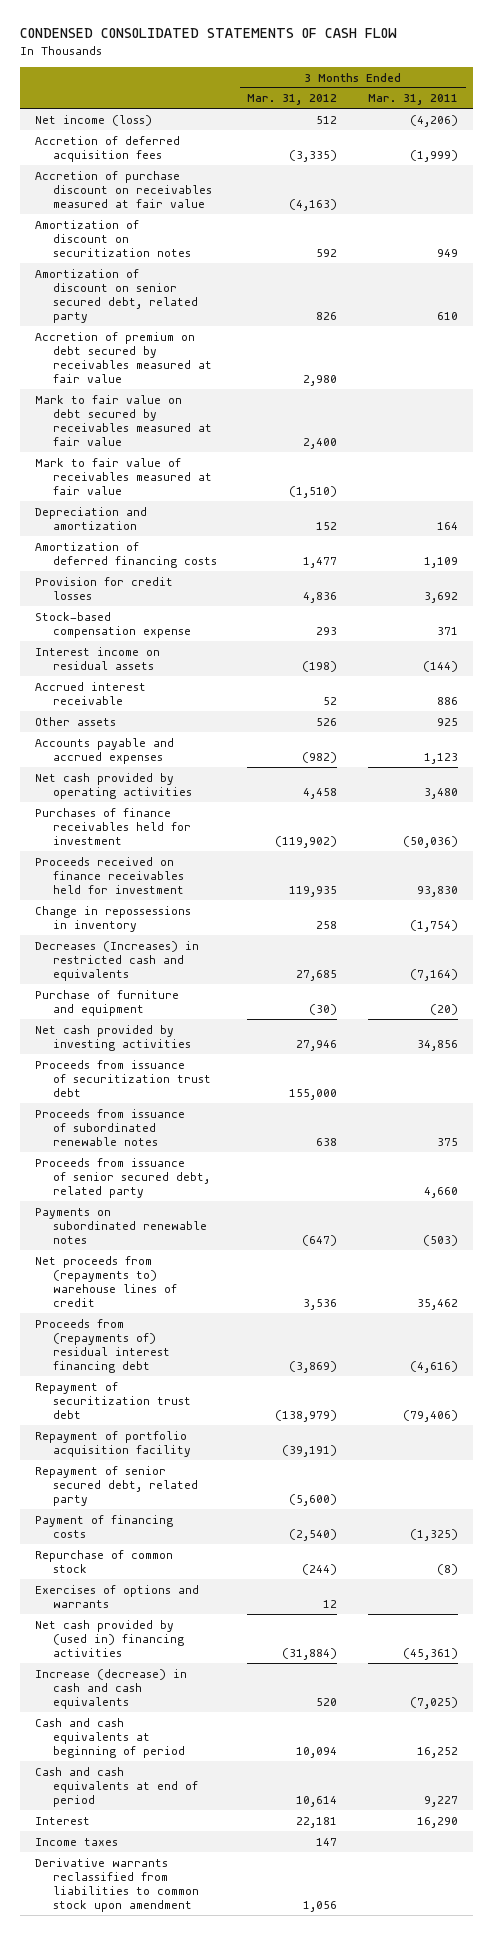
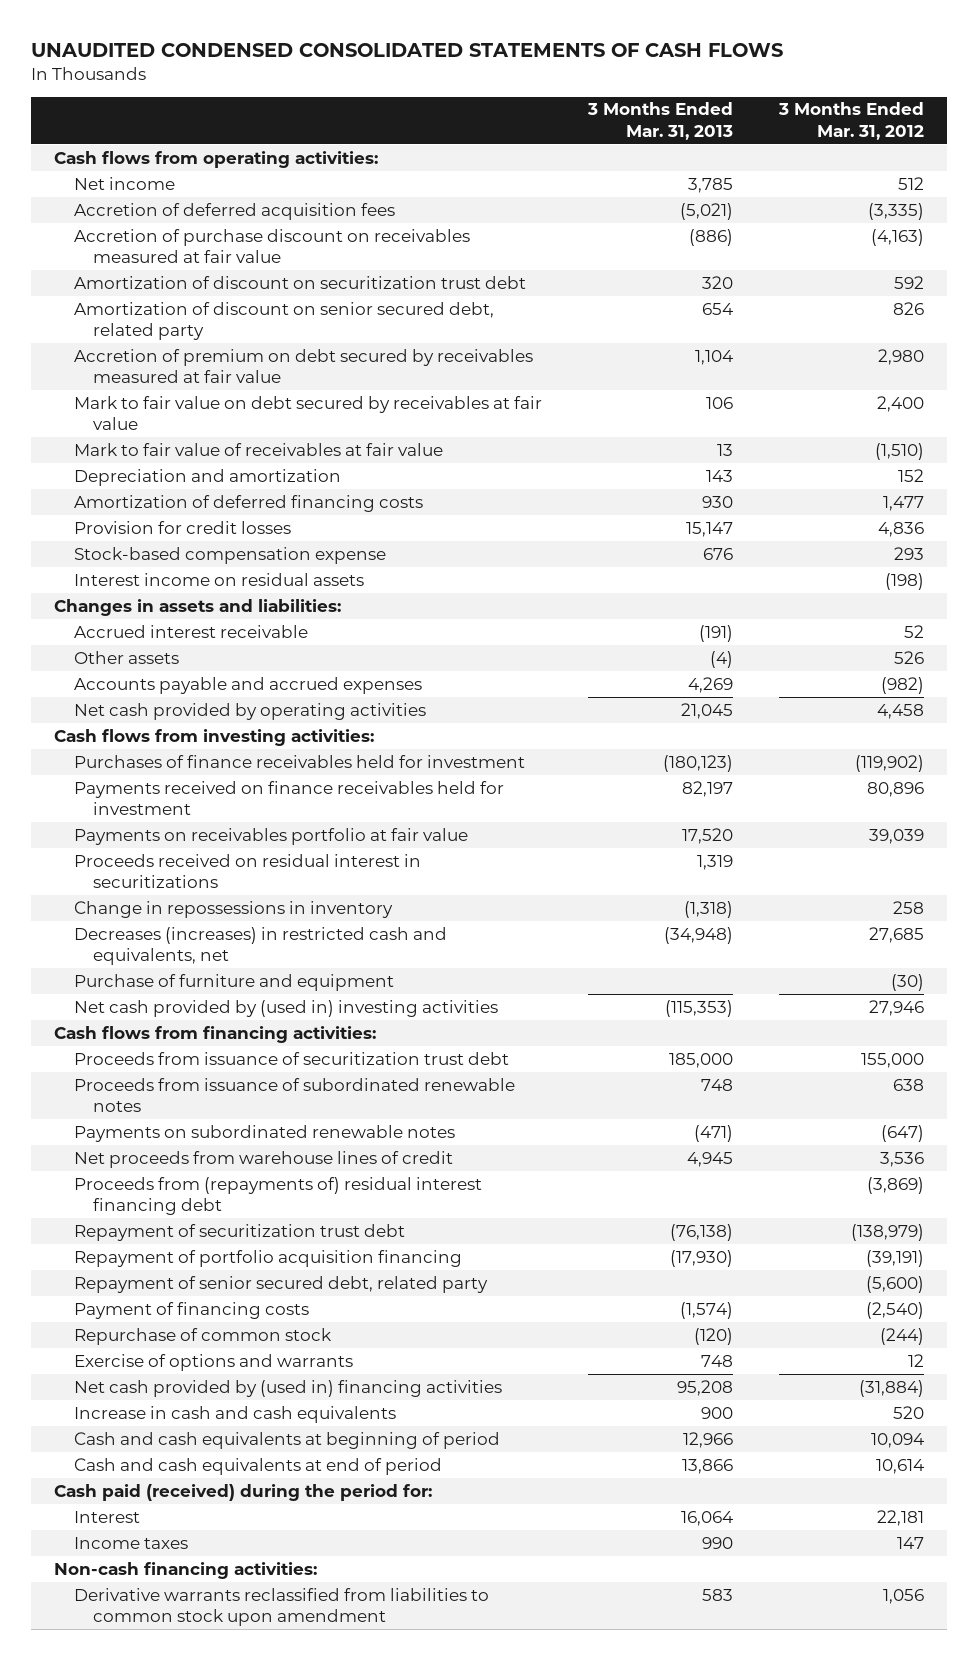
[19,28,397,39] CONDENSED CONSOLIDATED STATEMENTS OF CASH FLOW -> [30,43,783,58] UNAUDITED CONDENSED CONSOLIDATED STATEMENTS OF CASH FLOWS
[367,94,458,106] Mar. 31, 2011 -> none
none -> [586,102,733,140] 3 Months Ended Mar. 31, 2013
none -> [54,150,379,168] Cash flows from operating activities:
[34,114,152,126] Net income (loss) -> [73,176,175,190] Net income
[34,219,191,258] Amortization of discount on securitization notes -> [73,275,526,289] Amortization of discount on securitization trust debt
[34,394,212,447] Mark to fair value on debt secured by receivables measured at fair value -> [73,395,542,431] Mark to fair value on debt secured by receivables at fair value
[34,457,212,496] Mark to fair value of receivables measured at fair value -> [73,442,443,456] Mark to fair value of receivables at fair value
none -> [54,598,342,616] Changes in assets and liabilities:
none -> [54,728,375,746] Cash flows from investing activities:
[34,856,184,895] Proceeds received on finance receivables held for investment -> [73,780,504,816] Payments received on finance receivables held for investment
[289,886,338,898] 119,935 -> [866,781,924,797] 80,896
none -> [73,827,468,845] Payments on receivables portfolio at fair value
none -> [73,853,421,889] Proceeds received on residual interest in securitizations
[34,940,199,982] Decreases (Increases) in restricted cash and equivalents -> [73,926,447,966] Decreases (increases) in restricted cash and equivalents, net
[34,1024,191,1051] Net cash provided by investing activities -> [73,999,498,1017] Net cash provided by (used in) investing activities
none -> [54,1025,377,1043] Cash flows from financing activities:
[34,1157,210,1199] Proceeds from issuance of senior secured debt, related party -> none
[34,1255,177,1308] Net proceeds from (repayments to) warehouse lines of credit -> [73,1150,453,1168] Net proceeds from warehouse lines of credit
[34,1430,191,1457] Repayment of portfolio acquisition facility -> [73,1249,462,1267] Repayment of portfolio acquisition financing
[34,1584,199,1608] Exercises of options and warrants -> [73,1353,353,1371] Exercise of options and warrants
[34,1668,187,1710] Increase (decrease) in cash and cash equivalents -> [73,1405,396,1423] Increase in cash and cash equivalents
none -> [54,1483,433,1501] Cash paid (received) during the period for:
none -> [54,1561,318,1579] Non-cash financing activities:

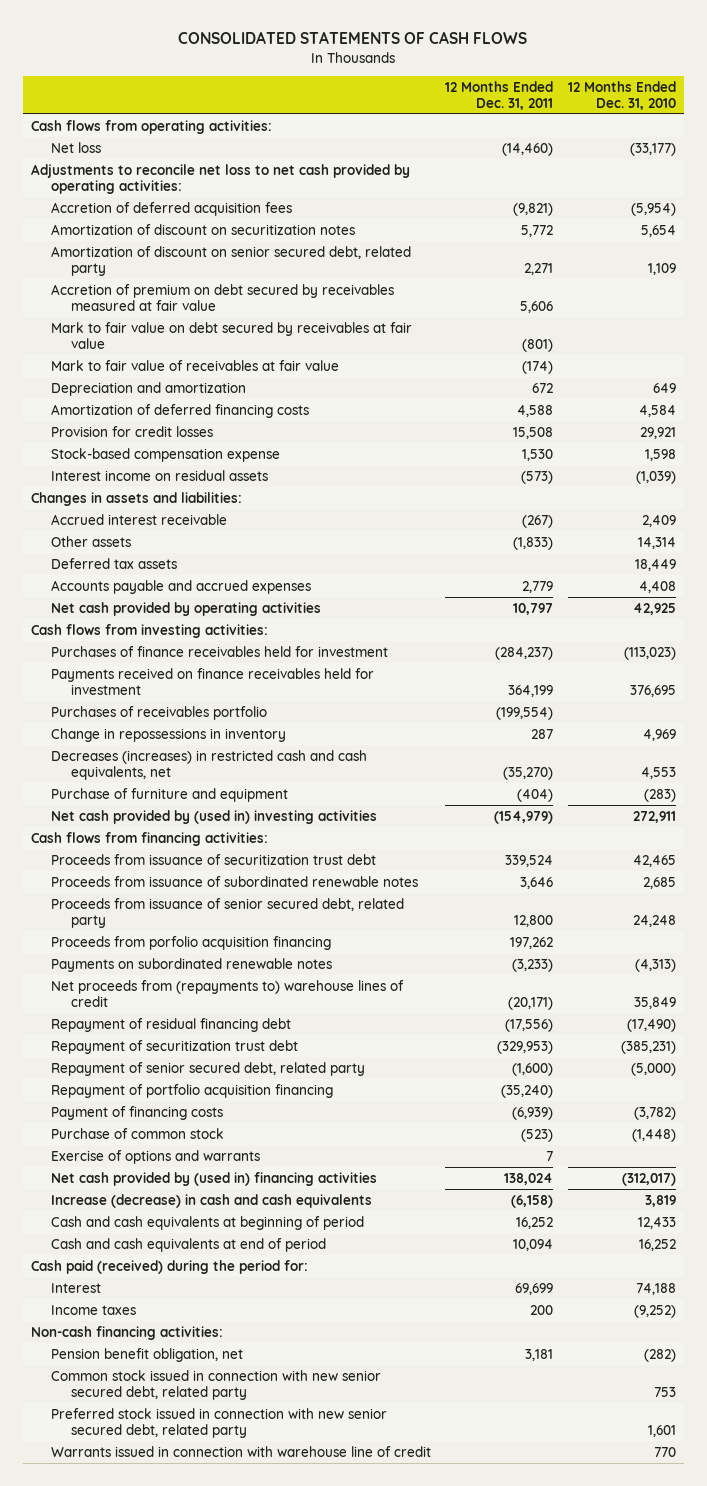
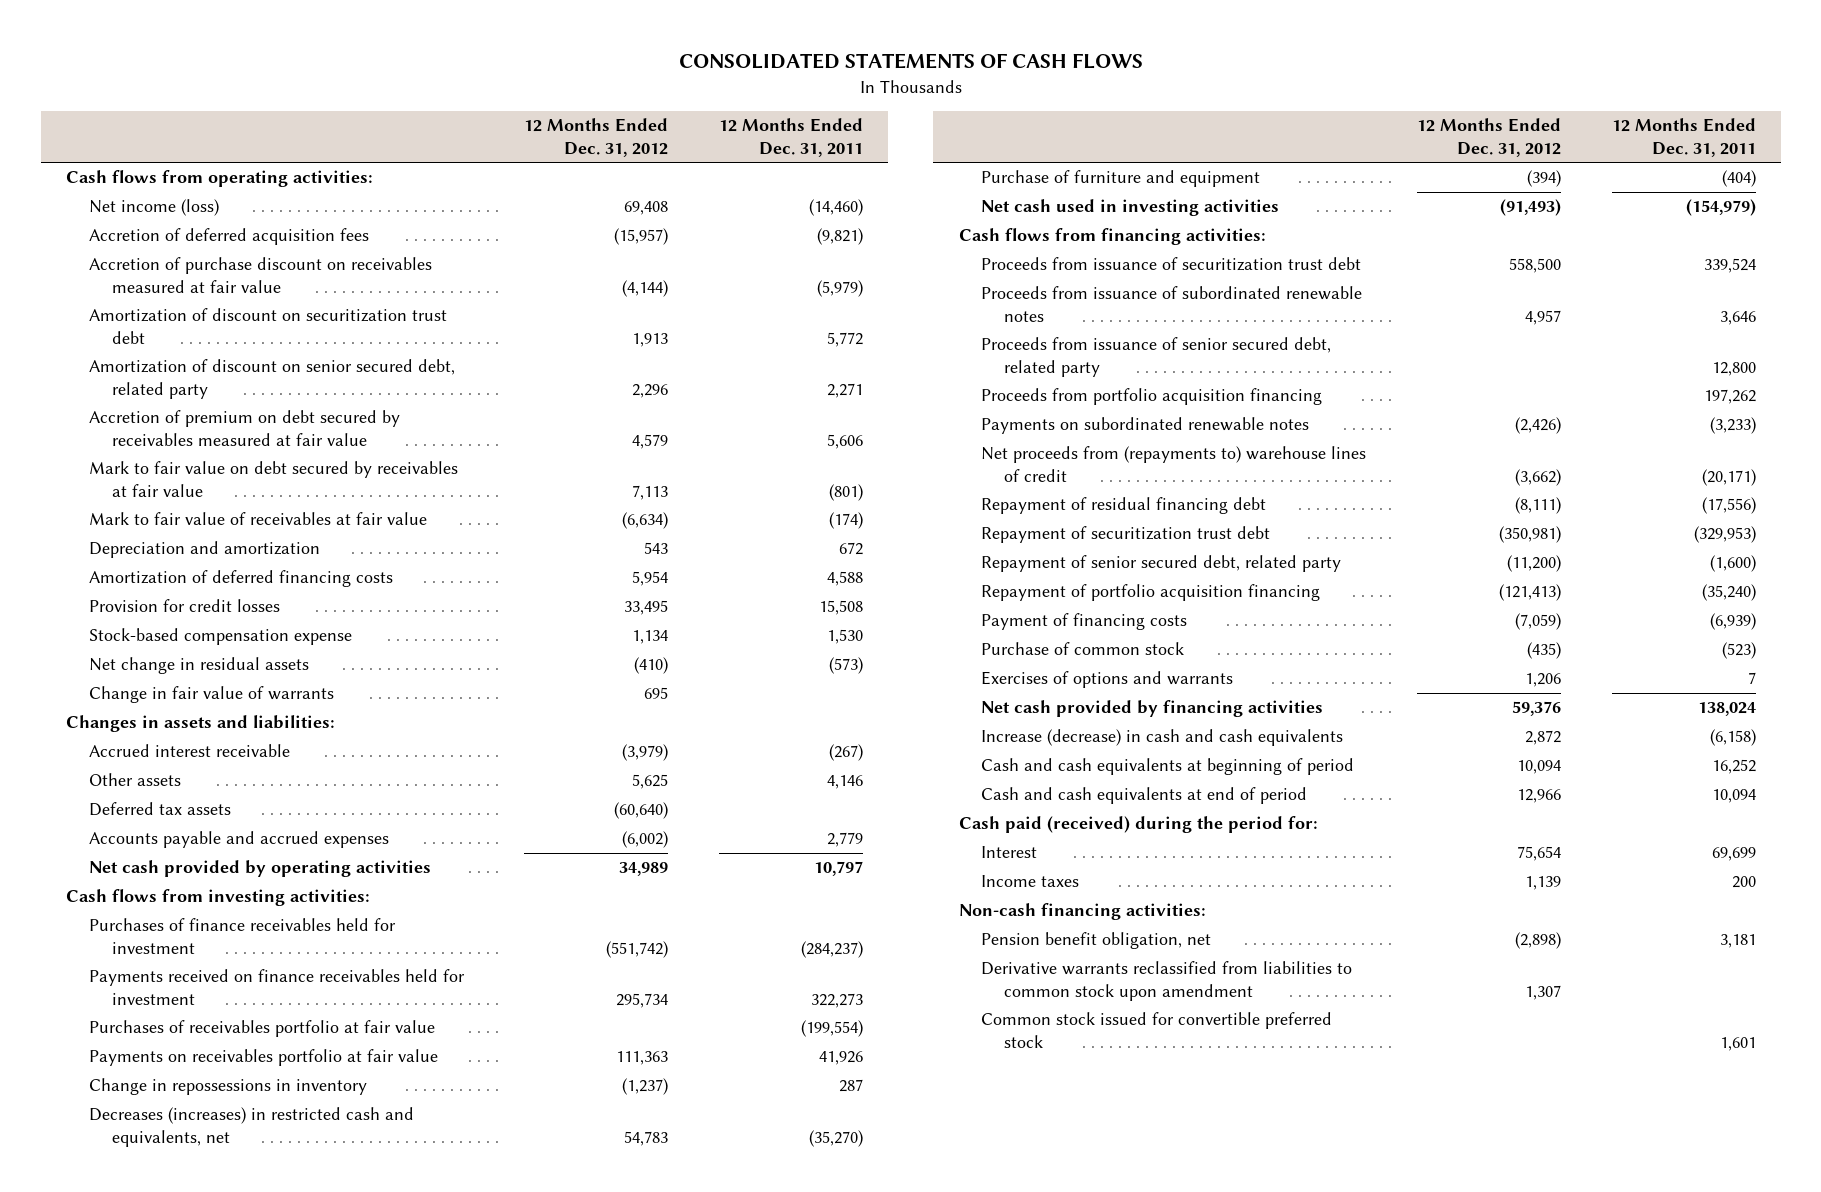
[568,80,677,110] 12 Months Ended Dec. 31, 2010 -> none
none -> [524,117,669,157] 12 Months Ended Dec. 31, 2012
[30,163,410,194] Adjustments to reconcile net loss to net cash provided by operating activities: -> none
[50,141,101,153] Net loss -> [88,199,219,217] Net income (loss)
none -> [88,257,432,293] Accretion of purchase discount on receivables measured at fair value
[50,223,355,235] Amortization of discount on securitization notes -> [88,308,447,344] Amortization of discount on securitization trust debt
[50,469,268,481] Interest income on residual assets -> [88,657,309,675] Net change in residual assets
none -> [88,686,334,704] Change in fair value of warrants
[513,536,554,550] (1,833) -> [826,775,863,790] 4,146
[508,684,554,697] 364,199 -> [810,992,863,1008] 322,273
[50,705,267,720] Purchases of receivables portfolio -> [88,1020,435,1038] Purchases of receivables portfolio at fair value
none -> [88,1049,438,1067] Payments on receivables portfolio at fair value
[50,749,367,780] Decreases (increases) in restricted cash and cash equivalents, net -> [88,1107,414,1147] Decreases (increases) in restricted cash and equivalents, net
[50,809,377,824] Net cash provided by (used in) investing activities -> [981,199,1280,217] Net cash used in investing activities
[50,935,331,950] Proceeds from porfolio acquisition financing -> [981,388,1323,406] Proceeds from portfolio acquisition financing
[50,1149,260,1164] Exercise of options and warrants -> [981,671,1234,689] Exercises of options and warrants
[50,1171,377,1186] Net cash provided by (used in) financing activities -> [981,700,1324,718] Net cash provided by financing activities
[50,1369,381,1400] Common stock issued in connection with new senior secured debt, related party -> none
[50,1407,387,1438] Preferred stock issued in connection with new senior secured debt, related party -> none
[50,1445,431,1457] Warrants issued in connection with warehouse line of credit -> none
none -> [981,961,1353,1001] Derivative warrants reclassified from liabilities to common stock upon amendment
none -> [981,1012,1333,1048] Common stock issued for convertible preferred stock

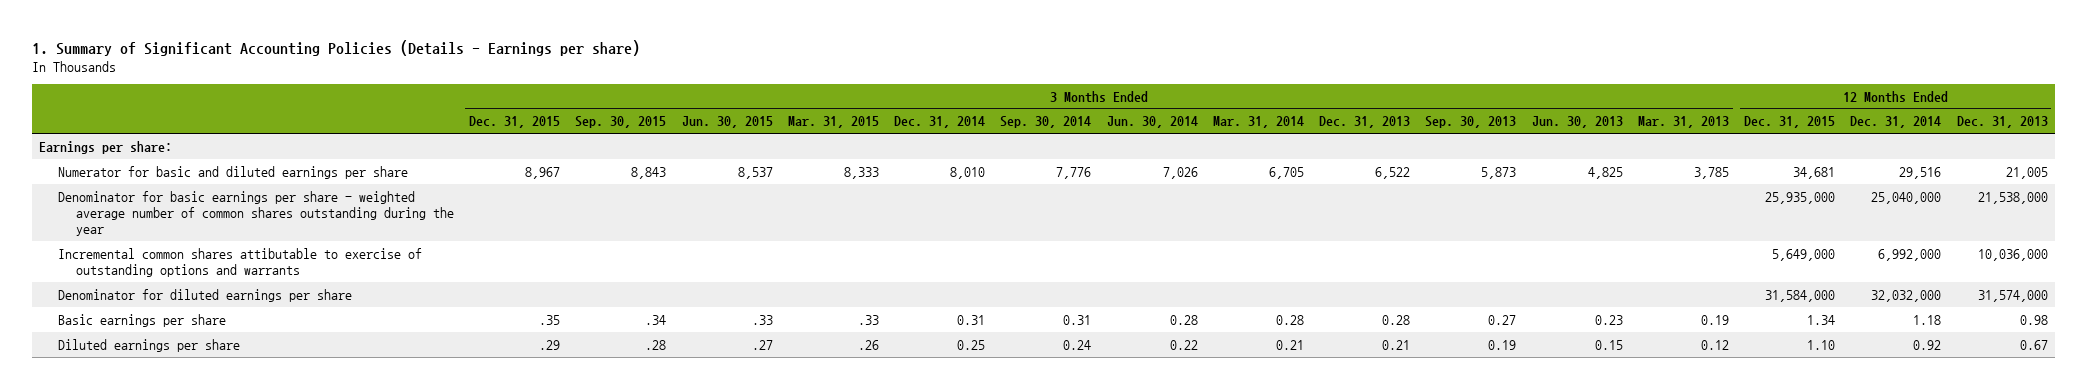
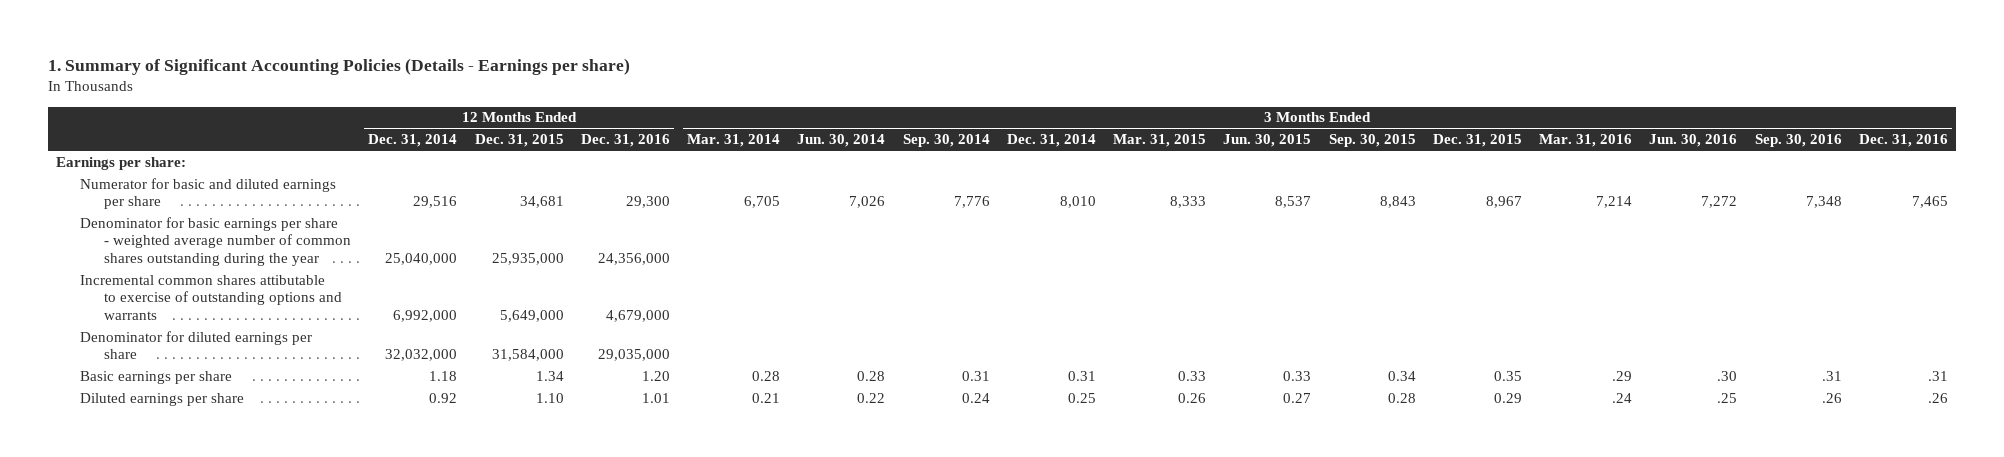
[1319,116,1411,129] Dec. 31, 2013 -> none
[1425,116,1517,129] Sep. 30, 2013 -> none
[1531,116,1623,129] Jun. 30, 2013 -> none
[1637,116,1729,129] Mar. 31, 2013 -> none
[1956,116,2048,129] Dec. 31, 2013 -> none
none -> [580,134,670,148] Dec. 31, 2016
none -> [1539,134,1633,148] Mar. 31, 2016
none -> [1649,134,1738,148] Jun. 30, 2016
none -> [1754,134,1842,148] Sep. 30, 2016
none -> [1858,134,1948,148] Dec. 31, 2016
[539,314,561,325] .35 -> [1493,370,1522,381] 0.35
[645,314,667,325] .34 -> [1387,370,1416,381] 0.34
[751,314,773,325] .33 -> [1283,370,1312,381] 0.33
[857,314,879,325] .33 -> [1178,370,1207,381] 0.33
[539,339,561,350] .29 -> [1493,392,1522,403] 0.29
[645,339,667,350] .28 -> [1387,392,1416,403] 0.28
[751,339,773,350] .27 -> [1283,392,1312,403] 0.27
[857,339,879,350] .26 -> [1178,392,1207,403] 0.26

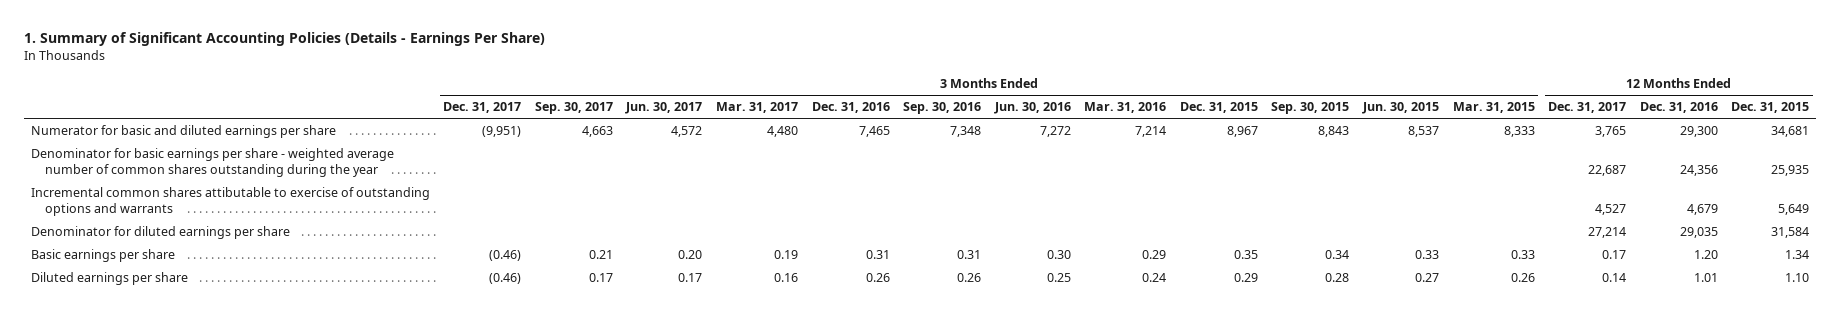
[47,58,630,76] 1. Summary of Significant Accounting Policies (Details - Earnings per share) -> [23,32,545,47] 1. Summary of Significant Accounting Policies (Details - Earnings Per Share)
[368,134,458,148] Dec. 31, 2014 -> none
[687,134,781,148] Mar. 31, 2014 -> none
[797,134,886,148] Jun. 30, 2014 -> none
[902,134,990,148] Sep. 30, 2014 -> none
[1006,134,1096,148] Dec. 31, 2014 -> none
none -> [443,102,522,114] Dec. 31, 2017
none -> [534,102,613,115] Sep. 30, 2017
none -> [625,102,703,115] Jun. 30, 2017
none -> [715,102,798,114] Mar. 31, 2017
none -> [1548,102,1627,114] Dec. 31, 2017
[56,156,187,170] Earnings per share: -> none
[491,252,564,265] 25,935,000 -> [1771,164,1810,176] 25,935
[597,252,670,265] 24,356,000 -> [1679,164,1718,176] 24,356
[499,309,564,322] 5,649,000 -> [1778,203,1810,215] 5,649
[605,309,670,322] 4,679,000 -> [1686,203,1718,215] 4,679
[491,349,564,362] 31,584,000 -> [1771,227,1810,239] 31,584
[597,349,670,362] 29,035,000 -> [1679,227,1718,239] 29,035
[1612,370,1633,381] .29 -> [1142,250,1167,260] 0.29
[1717,370,1738,381] .30 -> [1046,250,1071,260] 0.30
[1821,370,1842,381] .31 -> [957,250,982,260] 0.31
[1927,370,1948,381] .31 -> [865,250,890,260] 0.31
[1612,392,1633,403] .24 -> [1142,273,1167,283] 0.24
[1717,392,1738,403] .25 -> [1046,273,1071,283] 0.25
[1821,392,1842,403] .26 -> [957,273,982,283] 0.26
[1927,392,1948,403] .26 -> [865,273,890,283] 0.26

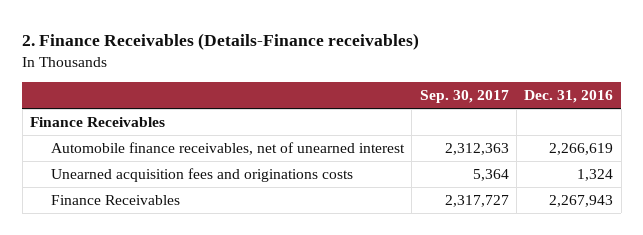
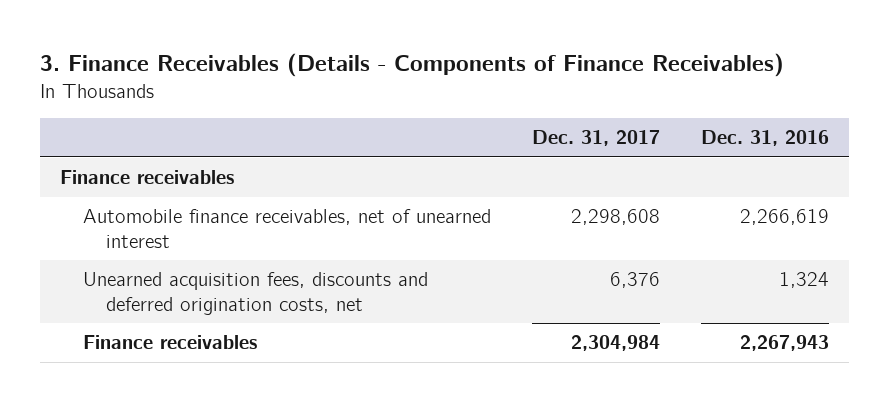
[22,33,420,51] 2. Finance Receivables (Details-Finance receivables) -> [39,52,784,77] 3. Finance Receivables (Details - Components of Finance Receivables)
[419,90,509,104] Sep. 30, 2017 -> none
none -> [531,130,660,147] Dec. 31, 2017
[29,117,165,128] Finance Receivables -> [60,170,235,185] Finance receivables
[51,168,354,183] Unearned acquisition fees and originations costs -> [83,272,429,315] Unearned acquisition fees, discounts and deferred origination costs, net
[51,195,181,206] Finance Receivables -> [83,335,258,350] Finance receivables

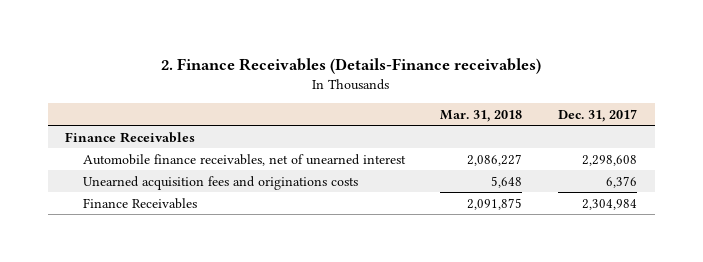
[39,52,784,77] 3. Finance Receivables (Details - Components of Finance Receivables) -> [161,57,542,74] 2. Finance Receivables (Details-Finance receivables)
[700,130,829,147] Dec. 31, 2016 -> none
none -> [440,109,523,122] Mar. 31, 2018
[60,170,235,185] Finance receivables -> [65,131,196,143] Finance Receivables
[83,272,429,315] Unearned acquisition fees, discounts and deferred origination costs, net -> [82,175,358,190] Unearned acquisition fees and originations costs
[83,335,258,350] Finance receivables -> [82,197,197,209] Finance Receivables

